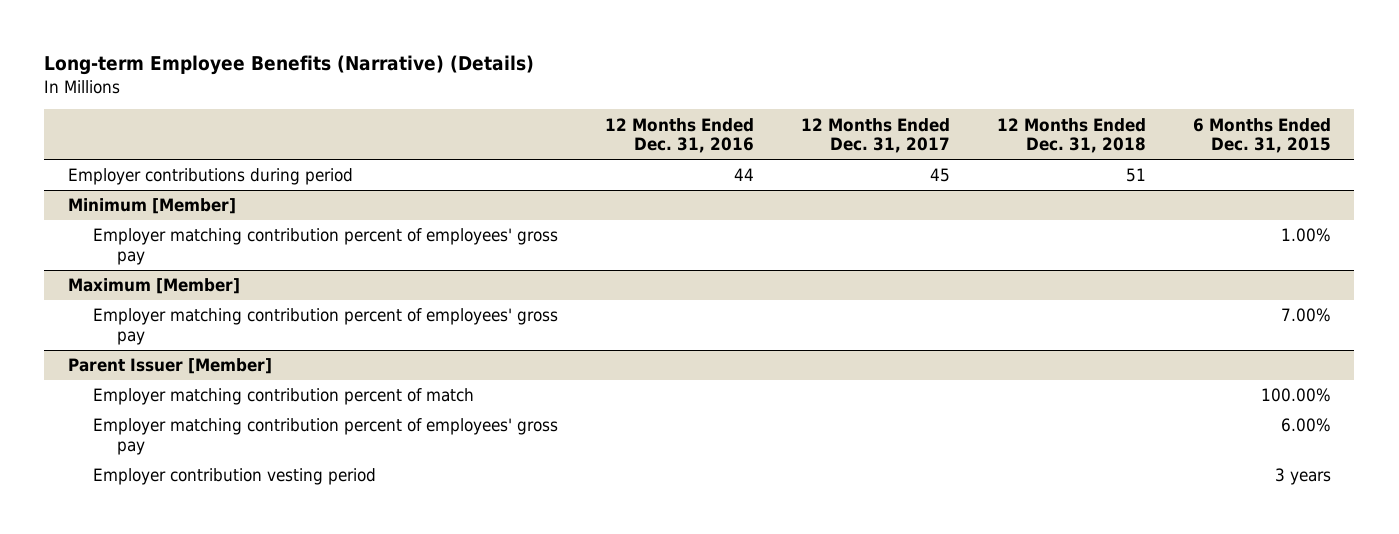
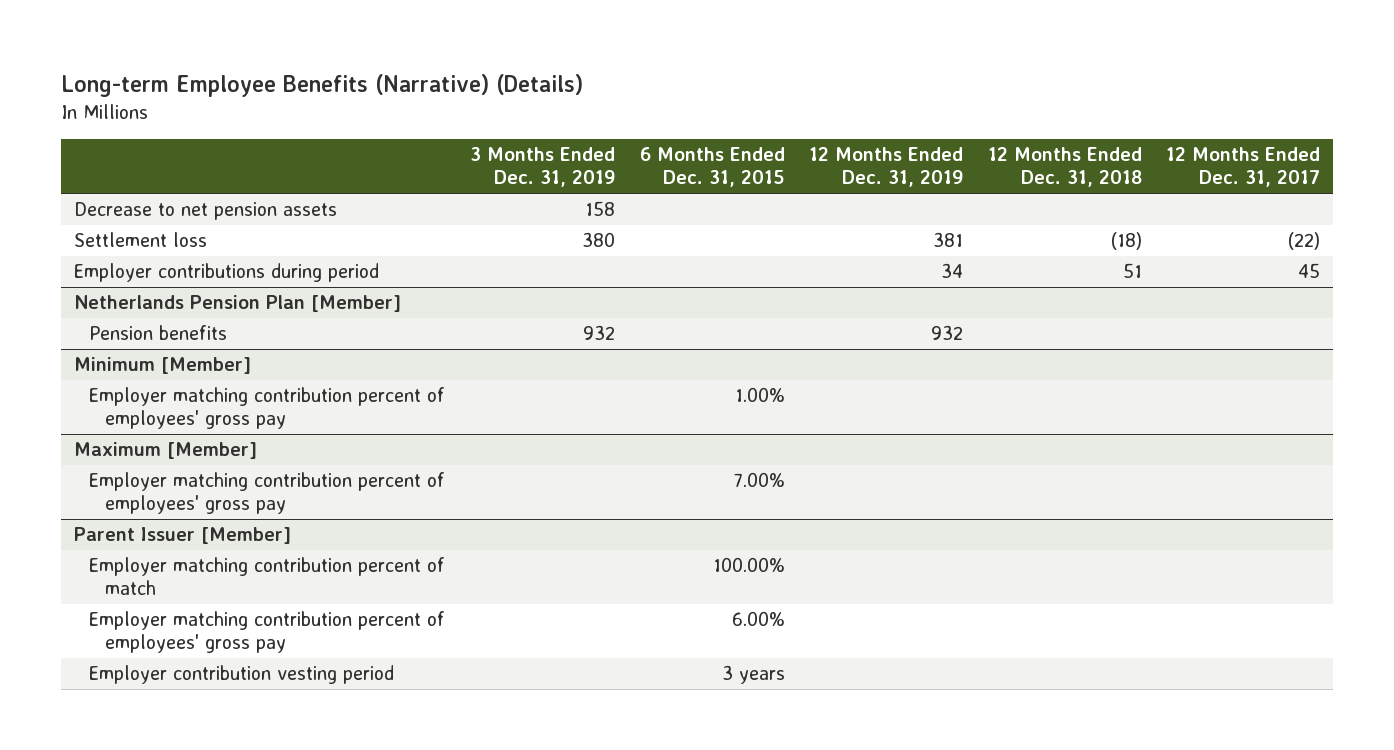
[604,117,754,154] 12 Months Ended Dec. 31, 2016 -> none
none -> [470,147,616,188] 3 Months Ended Dec. 31, 2019
none -> [809,147,964,188] 12 Months Ended Dec. 31, 2019
none -> [73,202,337,221] Decrease to net pension assets
none -> [73,232,207,248] Settlement loss
none -> [73,295,401,313] Netherlands Pension Plan [Member]
none -> [89,325,228,341] Pension benefits

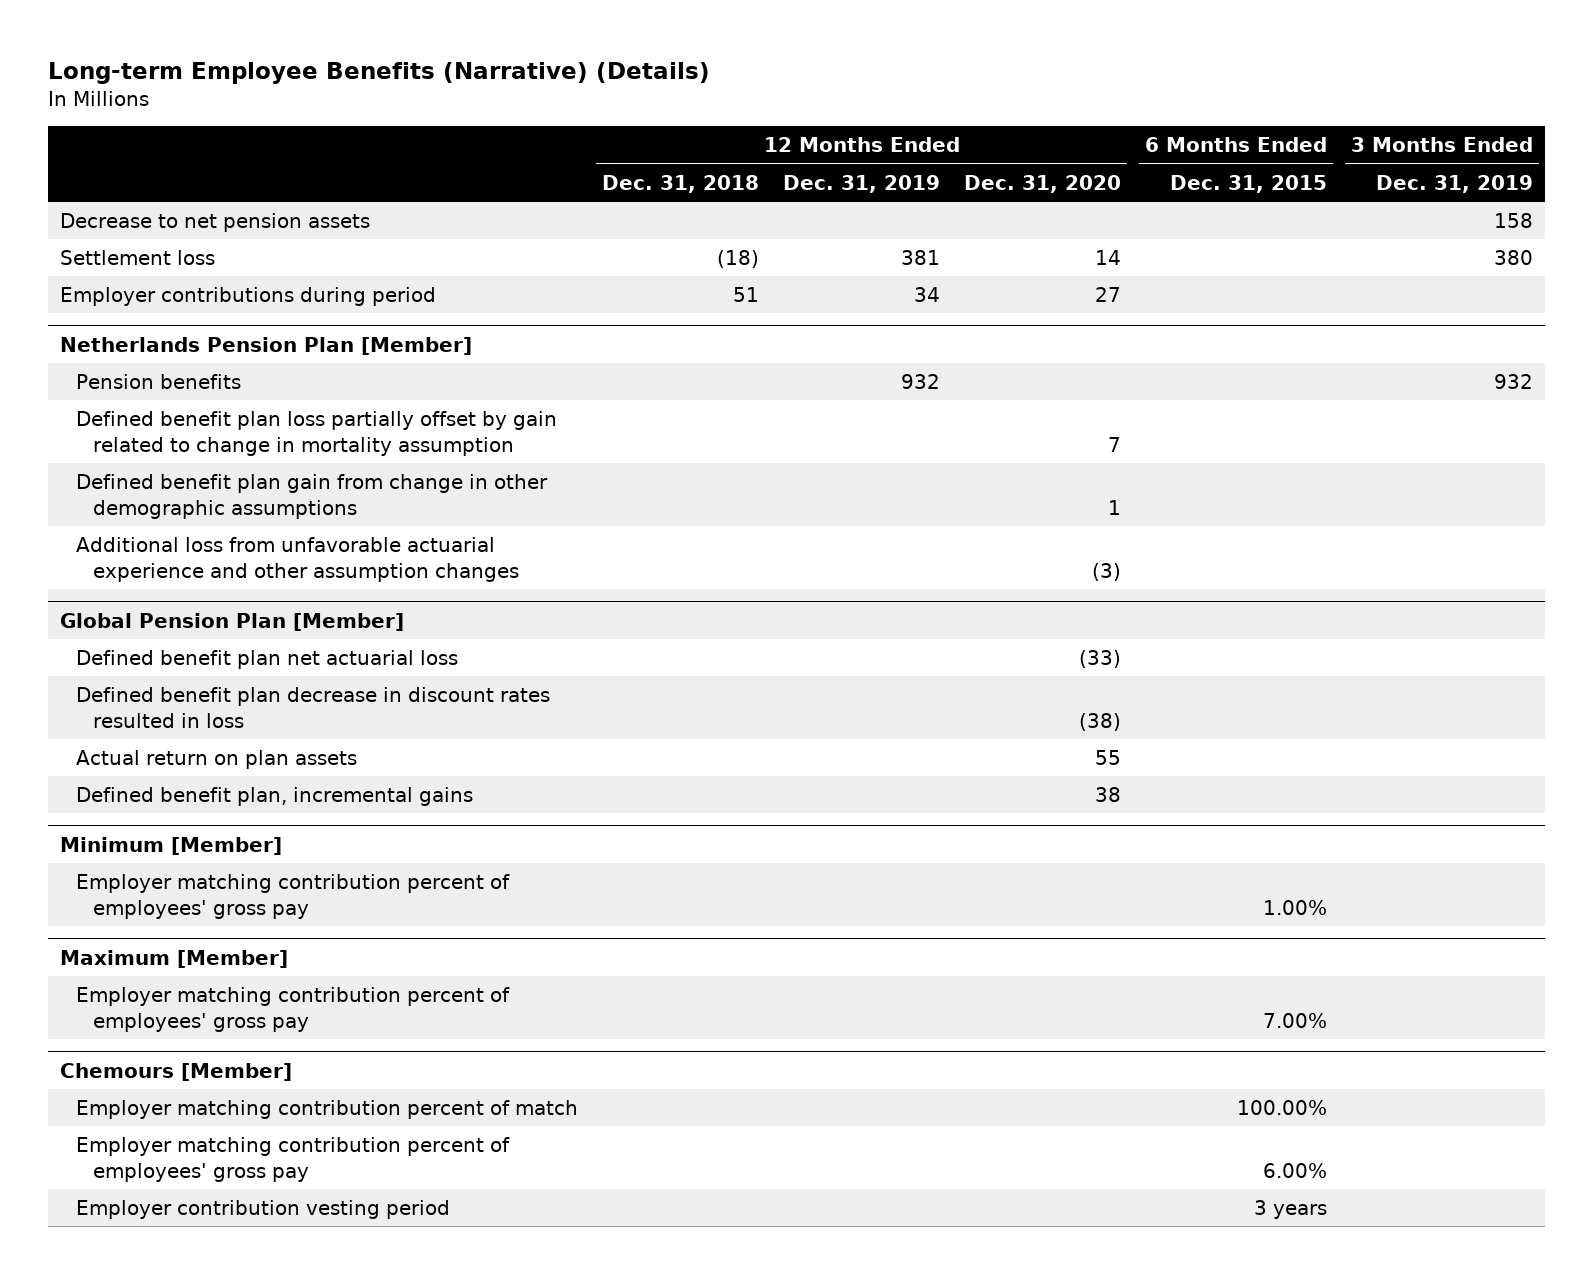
[1166,147,1321,188] 12 Months Ended Dec. 31, 2017 -> none
none -> [964,174,1122,193] Dec. 31, 2020
none -> [76,411,558,456] Defined benefit plan loss partially offset by gain related to change in mortality assumption
none -> [76,474,549,519] Defined benefit plan gain from change in other demographic assumptions
none -> [76,537,519,582] Additional loss from unfavorable actuarial experience and other assumption changes
none -> [59,612,404,631] Global Pension Plan [Member]
none -> [76,650,459,670] Defined benefit plan net actuarial loss
none -> [76,687,551,728] Defined benefit plan decrease in discount rates resulted in loss
none -> [76,750,358,770] Actual return on plan assets
none -> [76,787,474,807] Defined benefit plan, incremental gains
[73,527,291,545] Parent Issuer [Member] -> [59,1062,292,1081] Chemours [Member]

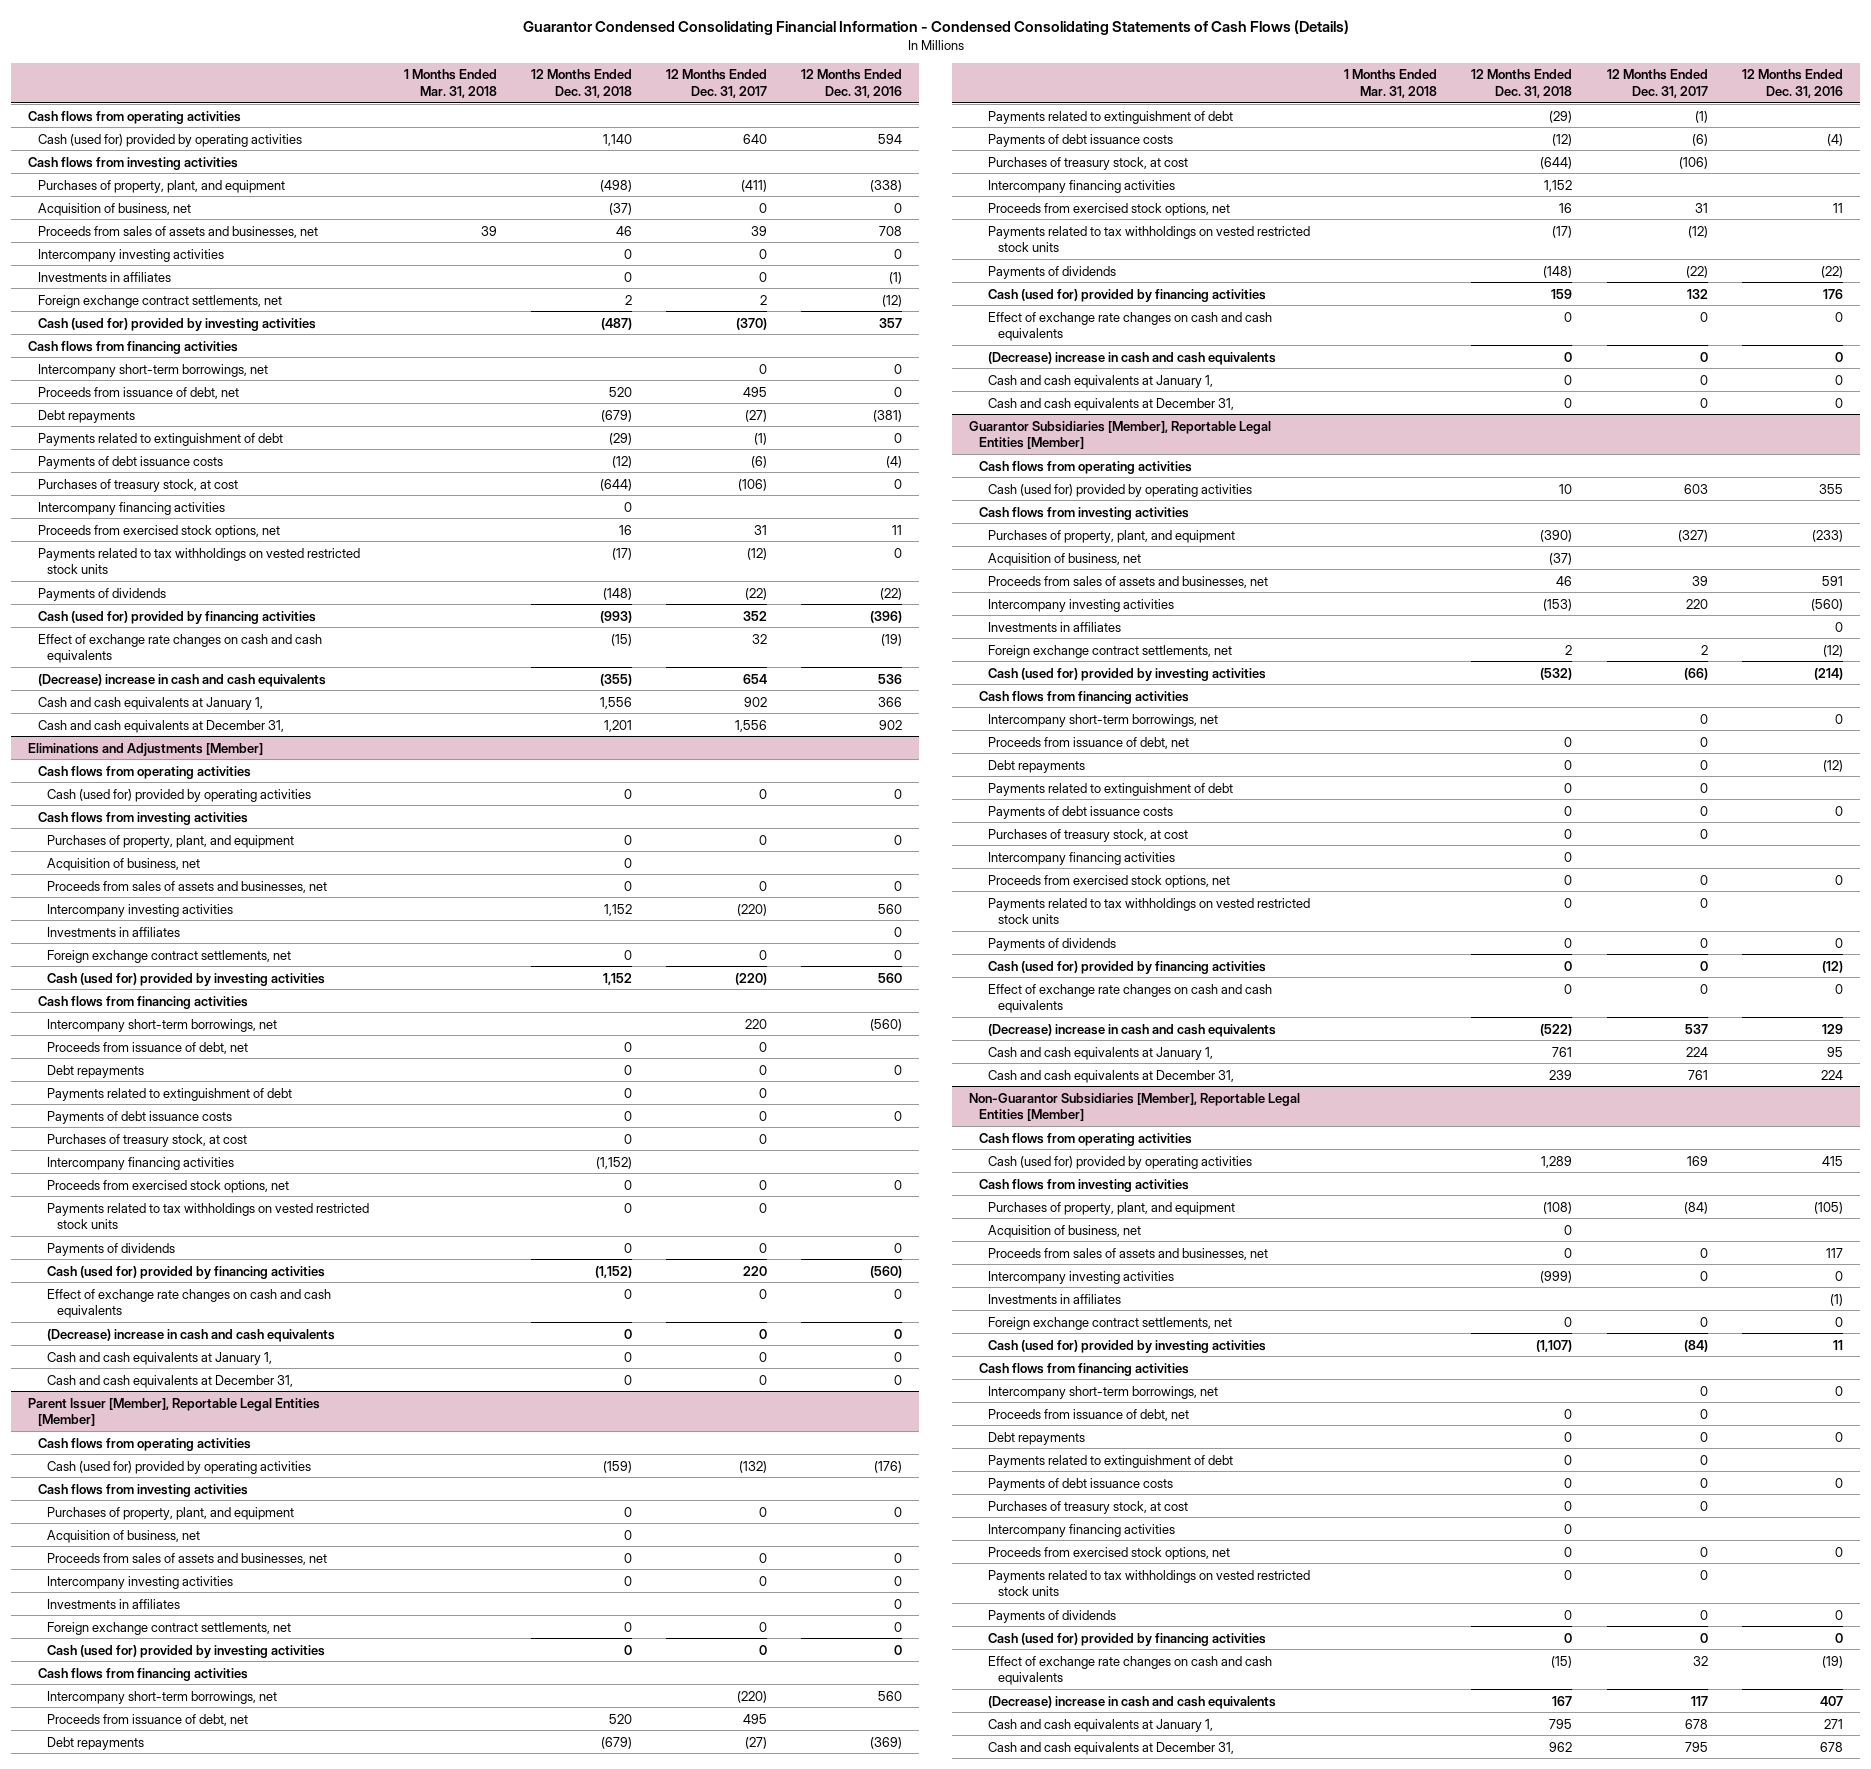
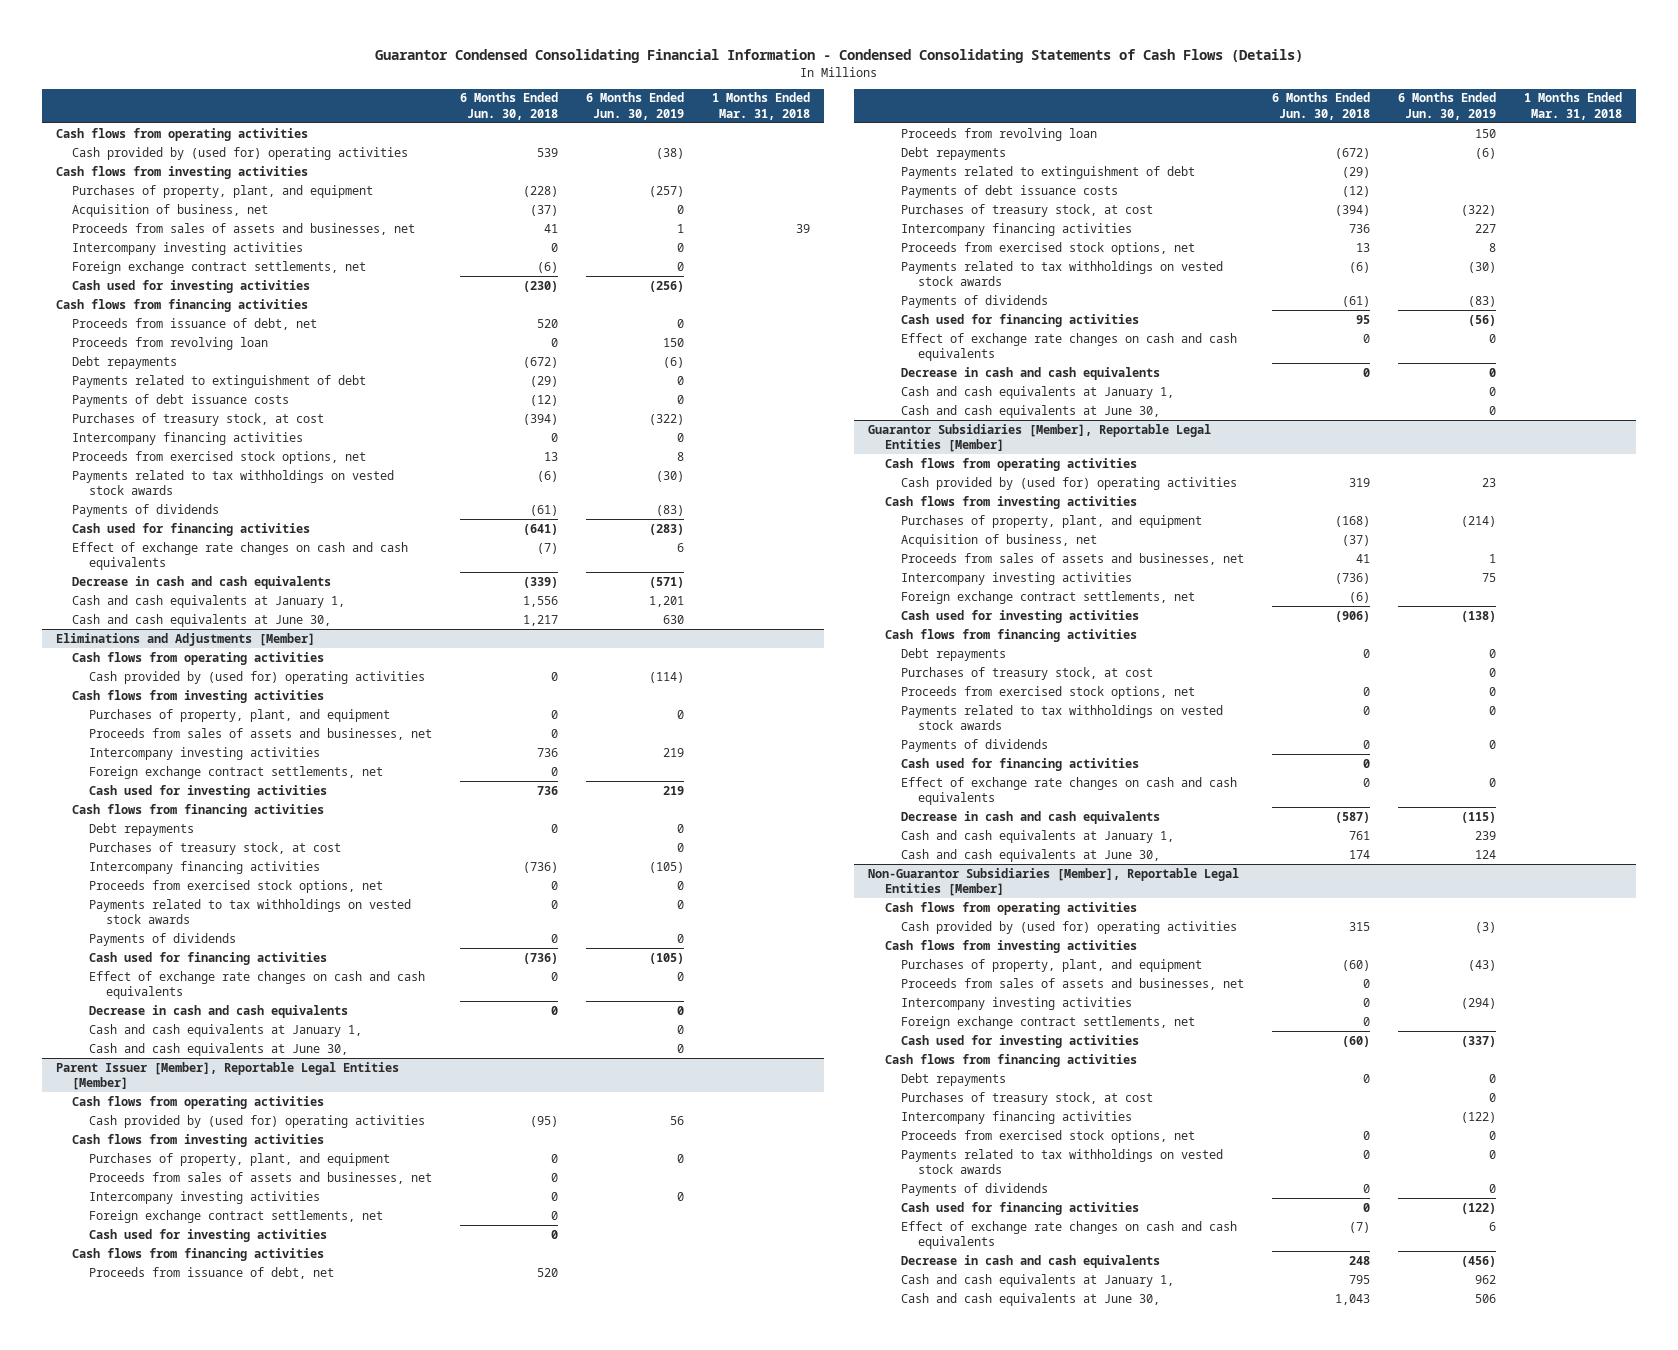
[530,69,632,99] 12 Months Ended Dec. 31, 2018 -> none
[665,69,767,99] 12 Months Ended Dec. 31, 2017 -> none
[800,69,902,99] 12 Months Ended Dec. 31, 2016 -> none
none -> [460,92,559,120] 6 Months Ended Jun. 30, 2018
none -> [586,92,685,120] 6 Months Ended Jun. 30, 2019
[37,133,302,147] Cash (used for) provided by operating activities -> [72,146,409,160] Cash provided by (used for) operating activities
[37,271,171,282] Investments in affiliates -> none
[37,317,316,331] Cash (used for) provided by investing activities -> [72,279,311,293] Cash used for investing activities
[37,363,268,377] Intercompany short-term borrowings, net -> none
none -> [72,336,269,350] Proceeds from revolving loan
[37,547,360,575] Payments related to tax withholdings on vested restricted stock units -> [72,469,395,495] Payments related to tax withholdings on vested stock awards
[37,610,316,624] Cash (used for) provided by financing activities -> [72,522,311,536] Cash used for financing activities
[37,673,326,687] (Decrease) increase in cash and cash equivalents -> [72,575,332,589] Decrease in cash and cash equivalents
[37,719,284,733] Cash and cash equivalents at December 31, -> [72,613,332,627] Cash and cash equivalents at June 30,
[47,788,312,802] Cash (used for) provided by operating activities -> [89,670,426,684] Cash provided by (used for) operating activities
[47,857,201,871] Acquisition of business, net -> none
[47,926,181,937] Investments in affiliates -> none
[47,972,326,986] Cash (used for) provided by investing activities -> [89,784,328,798] Cash used for investing activities
[47,1018,278,1032] Intercompany short-term borrowings, net -> none
[47,1041,249,1054] Proceeds from issuance of debt, net -> none
[47,1087,293,1101] Payments related to extinguishment of debt -> none
[47,1110,233,1124] Payments of debt issuance costs -> none
[47,1202,370,1230] Payments related to tax withholdings on vested restricted stock units -> [89,898,412,924] Payments related to tax withholdings on vested stock awards
[47,1265,326,1279] Cash (used for) provided by financing activities -> [89,951,328,965] Cash used for financing activities
[47,1328,336,1342] (Decrease) increase in cash and cash equivalents -> [89,1004,349,1018] Decrease in cash and cash equivalents
[47,1374,294,1388] Cash and cash equivalents at December 31, -> [89,1042,349,1056] Cash and cash equivalents at June 30,
[47,1460,312,1474] Cash (used for) provided by operating activities -> [89,1114,426,1128] Cash provided by (used for) operating activities
[47,1529,201,1543] Acquisition of business, net -> none
[47,1598,181,1609] Investments in affiliates -> none
[47,1644,326,1658] Cash (used for) provided by investing activities -> [89,1228,328,1242] Cash used for investing activities
[47,1690,278,1704] Intercompany short-term borrowings, net -> none
none -> [901,127,1098,141] Proceeds from revolving loan
[988,225,1311,253] Payments related to tax withholdings on vested restricted stock units -> [901,260,1224,286] Payments related to tax withholdings on vested stock awards
[988,288,1267,302] Cash (used for) provided by financing activities -> [901,313,1140,327] Cash used for financing activities
[988,351,1277,365] (Decrease) increase in cash and cash equivalents -> [901,366,1161,380] Decrease in cash and cash equivalents
[988,397,1235,411] Cash and cash equivalents at December 31, -> [901,404,1161,418] Cash and cash equivalents at June 30,
[988,483,1253,497] Cash (used for) provided by operating activities -> [901,476,1238,490] Cash provided by (used for) operating activities
[988,621,1122,632] Investments in affiliates -> none
[988,667,1267,681] Cash (used for) provided by investing activities -> [901,609,1140,623] Cash used for investing activities
[988,713,1219,727] Intercompany short-term borrowings, net -> none
[988,736,1190,749] Proceeds from issuance of debt, net -> none
[988,782,1234,796] Payments related to extinguishment of debt -> none
[988,805,1174,819] Payments of debt issuance costs -> none
[988,851,1176,865] Intercompany financing activities -> none
[988,897,1311,925] Payments related to tax withholdings on vested restricted stock units -> [901,704,1224,730] Payments related to tax withholdings on vested stock awards
[988,960,1267,974] Cash (used for) provided by financing activities -> [901,757,1140,771] Cash used for financing activities
[988,1023,1277,1037] (Decrease) increase in cash and cash equivalents -> [901,810,1161,824] Decrease in cash and cash equivalents
[988,1069,1235,1083] Cash and cash equivalents at December 31, -> [901,848,1161,862] Cash and cash equivalents at June 30,
[988,1155,1253,1169] Cash (used for) provided by operating activities -> [901,920,1238,934] Cash provided by (used for) operating activities
[988,1224,1142,1238] Acquisition of business, net -> none
[988,1293,1122,1304] Investments in affiliates -> none
[988,1339,1267,1353] Cash (used for) provided by investing activities -> [901,1034,1140,1048] Cash used for investing activities
[988,1385,1219,1399] Intercompany short-term borrowings, net -> none
[988,1408,1190,1421] Proceeds from issuance of debt, net -> none
[988,1454,1234,1468] Payments related to extinguishment of debt -> none
[988,1477,1174,1491] Payments of debt issuance costs -> none
[988,1569,1311,1597] Payments related to tax withholdings on vested restricted stock units -> [901,1148,1224,1174] Payments related to tax withholdings on vested stock awards
[988,1632,1267,1646] Cash (used for) provided by financing activities -> [901,1201,1140,1215] Cash used for financing activities
[988,1695,1277,1709] (Decrease) increase in cash and cash equivalents -> [901,1254,1161,1268] Decrease in cash and cash equivalents
[988,1741,1235,1755] Cash and cash equivalents at December 31, -> [901,1292,1161,1306] Cash and cash equivalents at June 30,

